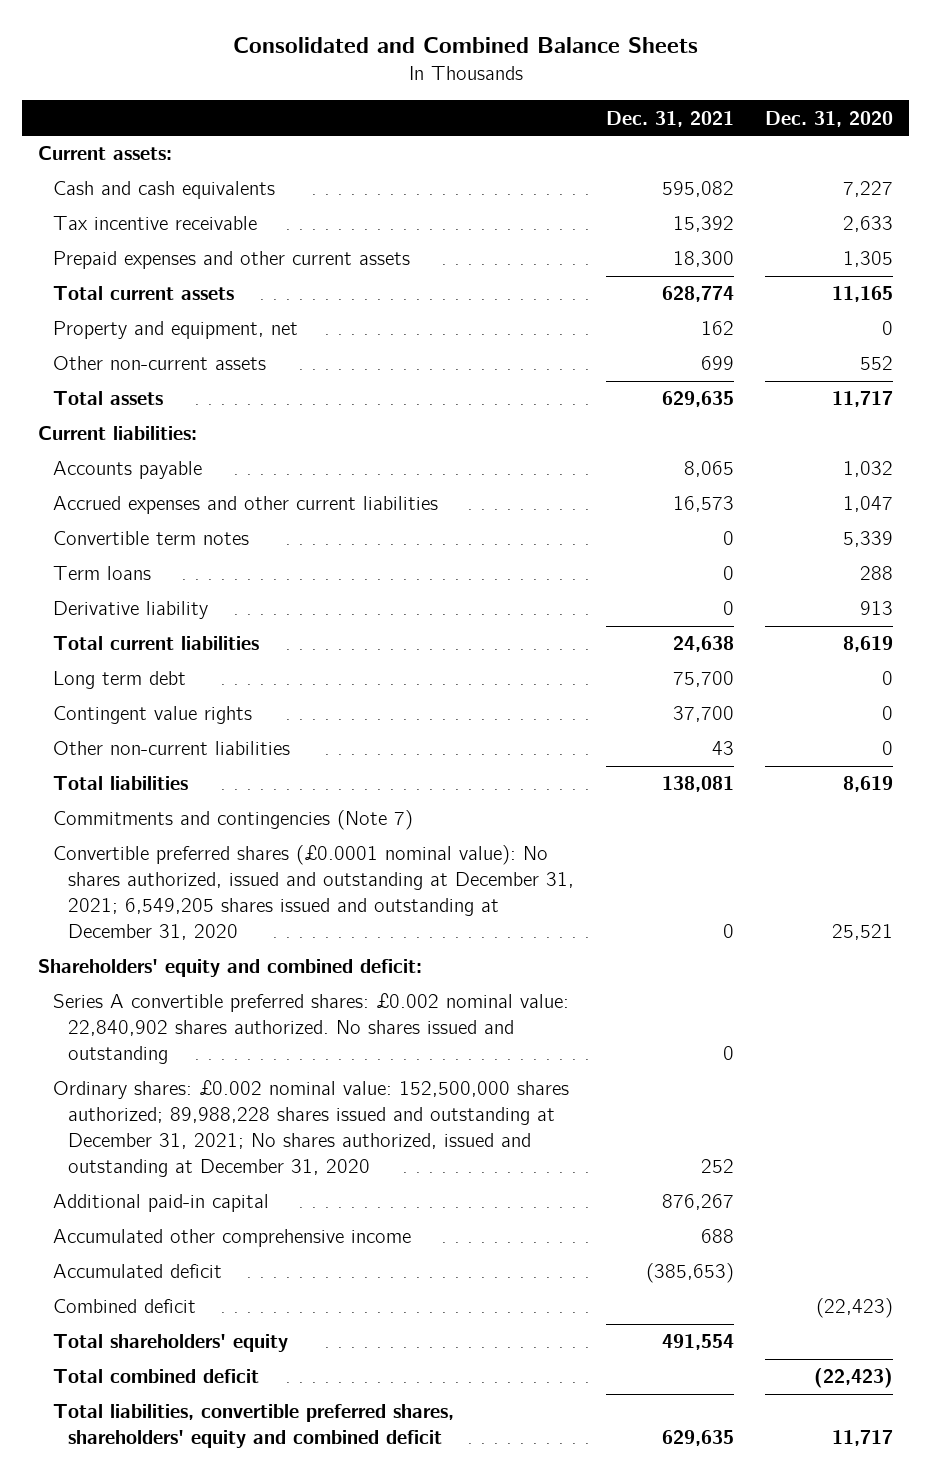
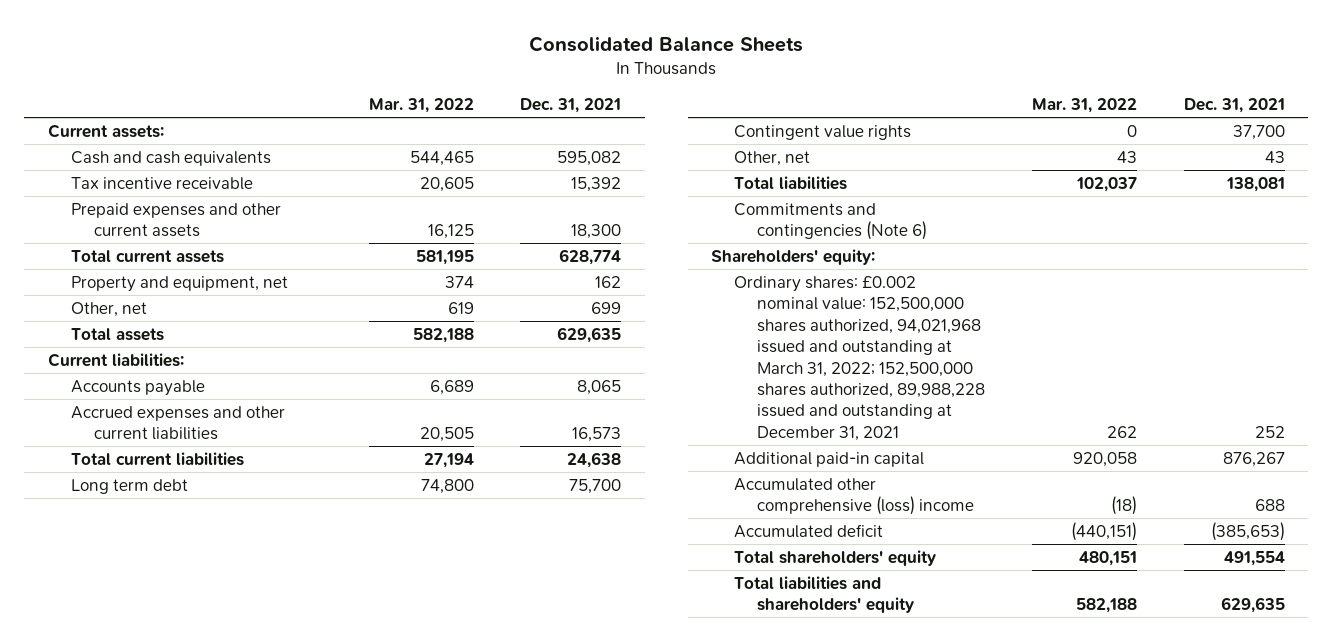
[232,37,698,54] Consolidated and Combined Balance Sheets -> [529,36,804,53] Consolidated Balance Sheets
[765,110,894,127] Dec. 31, 2020 -> none
none -> [368,98,474,114] Mar. 31, 2022
[52,356,266,371] Other non-current assets -> [70,301,147,317] Other, net
[52,531,249,546] Convertible term notes -> none
[52,566,151,581] Term loans -> none
[52,601,208,620] Derivative liability -> none
[52,741,290,756] Other non-current liabilities -> [734,150,811,166] Other, net
[52,845,574,941] Convertible preferred shares (£0.0001 nominal value): No shares authorized, issued and outstanding at December 31, 2021; 6,549,205 shares issued and outstanding at December 31, 2020 -> none
[52,993,569,1065] Series A convertible preferred shares: £0.002 nominal value: 22,840,902 shares authorized. No shares issued and outstanding -> none
[52,810,413,831] Commitments and contingencies (Note 7) -> [734,202,928,241] Commitments and contingencies (Note 6)
[38,959,423,978] Shareholders' equity and combined deficit: -> [710,248,875,265] Shareholders' equity:
[52,1080,569,1178] Ordinary shares: £0.002 nominal value: 152,500,000 shares authorized; 89,988,228 shares issued and outstanding at December 31, 2021; No shares authorized, issued and outstanding at December 31, 2020 -> [734,275,986,441] Ordinary shares: £0.002 nominal value: 152,500,000 shares authorized, 94,021,968 issued and outstanding at March 31, 2022; 152,500,000 shares authorized, 89,988,228 issued and outstanding at December 31, 2021
[52,1229,411,1248] Accumulated other comprehensive income -> [734,477,975,516] Accumulated other comprehensive (loss) income
[52,1299,196,1314] Combined deficit -> none
[52,1369,259,1384] Total combined deficit -> none
[52,1404,454,1449] Total liabilities, convertible preferred shares, shareholders' equity and combined deficit -> [734,575,915,614] Total liabilities and shareholders' equity

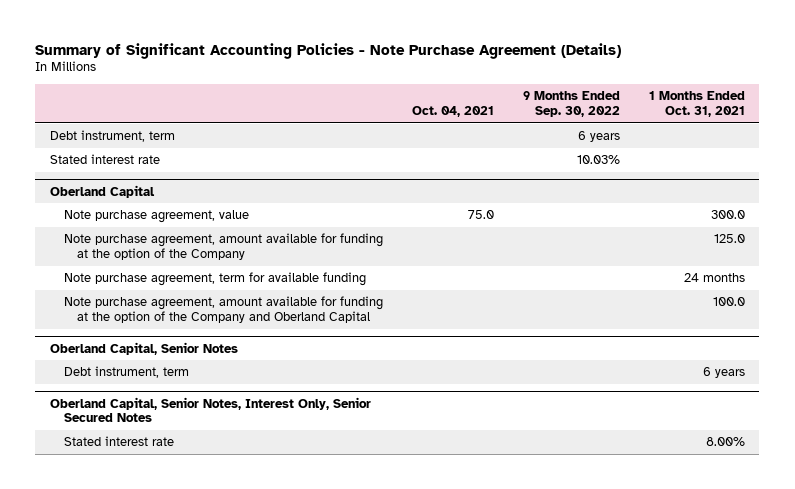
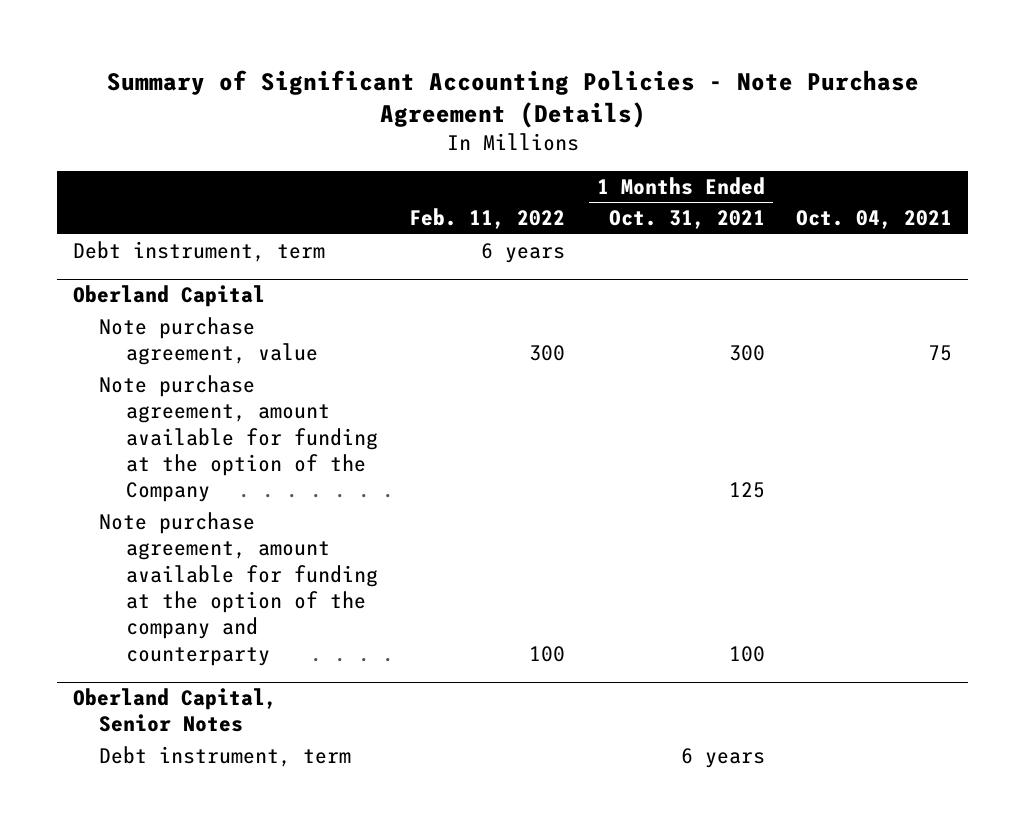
[522,90,620,117] 9 Months Ended Sep. 30, 2022 -> none
none -> [409,208,566,230] Feb. 11, 2022
[49,154,160,165] Stated interest rate -> none
[63,272,366,287] Note purchase agreement, term for available funding -> none
[467,210,494,220] 75.0 -> [928,345,953,362] 75
[710,210,745,220] 300.0 -> [728,345,765,362] 300
[713,234,745,244] 125.0 -> [728,482,765,499] 125
[63,296,383,323] Note purchase agreement, amount available for funding at the option of the Company and Oberland Capital -> [99,511,378,666] Note purchase agreement, amount available for funding at the option of the company and counterparty
[712,297,745,307] 100.0 -> [728,645,765,662] 100
[49,396,371,423] Oberland Capital, Senior Notes, Interest Only, Senior Secured Notes -> none
[63,436,174,447] Stated interest rate -> none

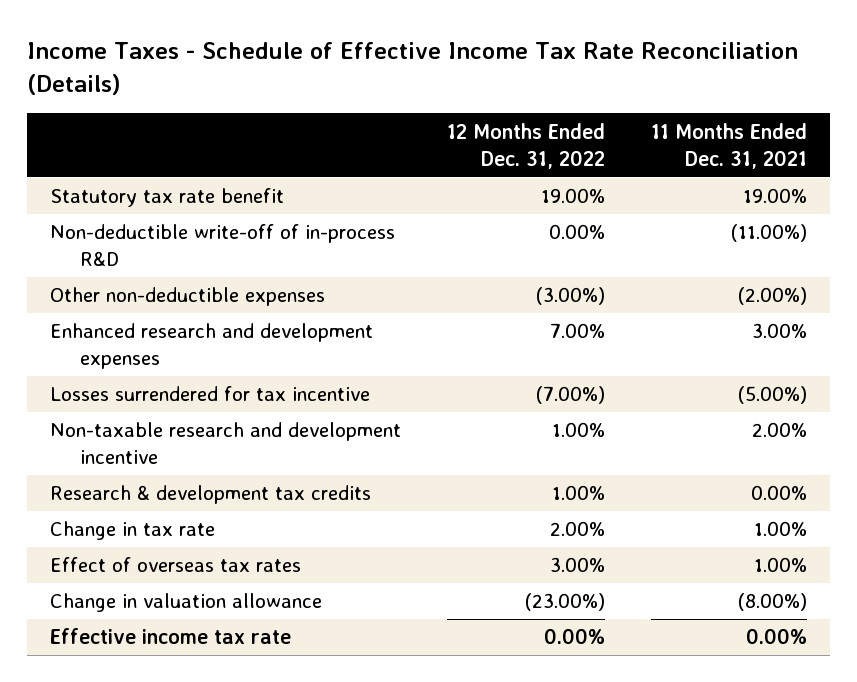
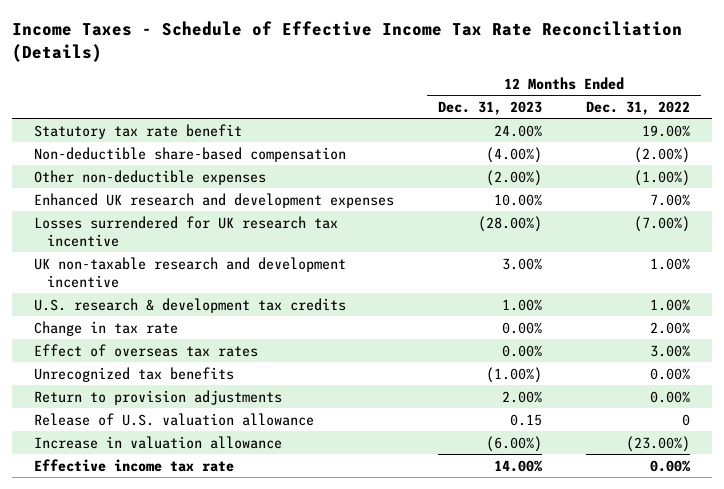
[650,122,807,169] 11 Months Ended Dec. 31, 2021 -> none
none -> [438,101,543,116] Dec. 31, 2023
[49,224,395,267] Non-deductible write-off of in-process R&D -> none
none -> [34,146,347,162] Non-deductible share-based compensation
[535,287,605,306] (3.00%) -> [634,169,691,186] (1.00%)
[49,323,373,370] Enhanced research and development expenses -> [34,192,395,208] Enhanced UK research and development expenses
[49,386,370,402] Losses surrendered for tax incentive -> [34,215,339,247] Losses surrendered for UK research tax incentive
[49,422,401,465] Non-taxable research and development incentive -> [34,256,347,288] UK non-taxable research and development incentive
[49,485,371,505] Research & development tax credits -> [34,297,347,313] U.S. research & development tax credits
none -> [34,366,235,382] Unrecognized tax benefits
none -> [34,389,283,405] Return to provision adjustments
none -> [34,412,315,426] Release of U.S. valuation allowance
[49,593,322,613] Change in valuation allowance -> [34,435,283,449] Increase in valuation allowance

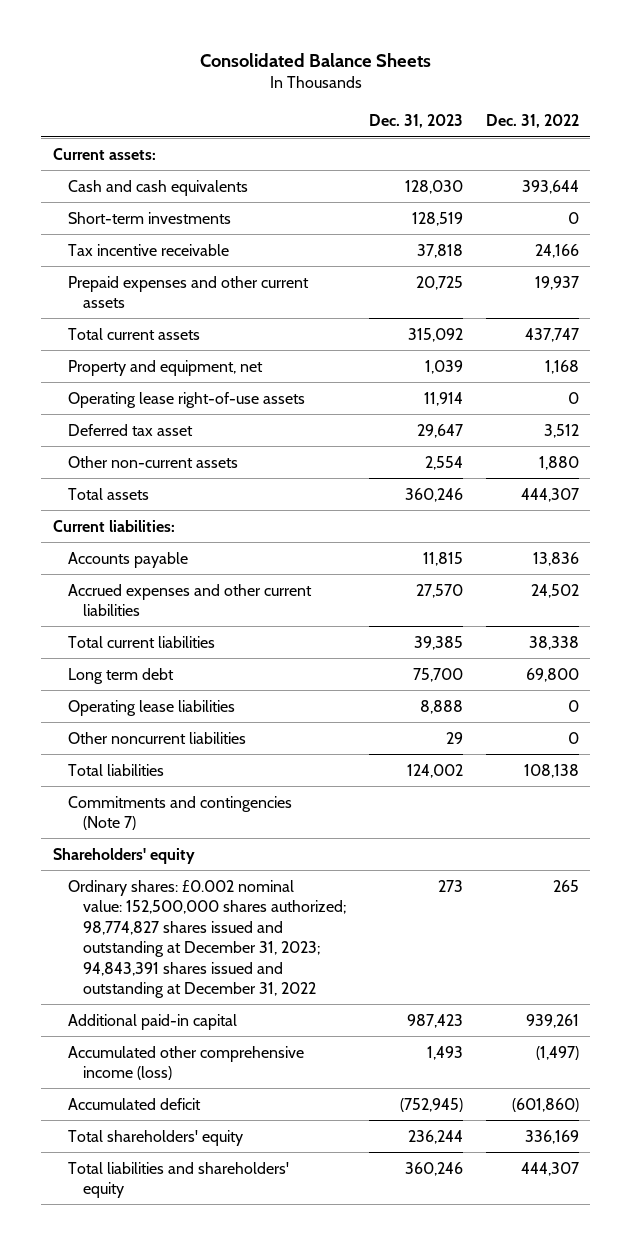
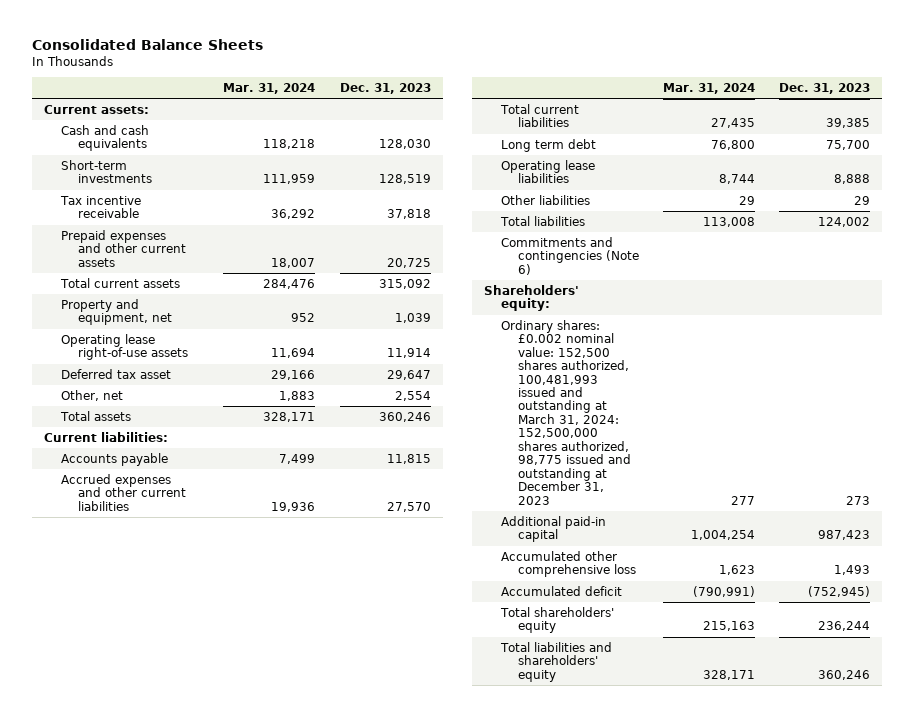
[485,114,579,129] Dec. 31, 2022 -> none
none -> [223,83,316,95] Mar. 31, 2024
[67,455,238,468] Other non-current assets -> [61,389,124,401] Other, net
[67,731,246,744] Other noncurrent liabilities -> [500,194,590,205] Other liabilities
[67,795,292,831] Commitments and contingencies (Note 7) -> [500,236,639,275] Commitments and contingencies (Note 6)
[52,847,195,864] Shareholders' equity -> [483,284,579,312] Shareholders' equity:
[67,879,347,999] Ordinary shares: £0.002 nominal value: 152,500,000 shares authorized; 98,774,827 shares issued and outstanding at December 31, 2023; 94,843,391 shares issued and outstanding at December 31, 2022 -> [500,319,631,505] Ordinary shares: £0.002 nominal value: 152,500 shares authorized, 100,481,993 issued and outstanding at March 31, 2024: 152,500,000 shares authorized, 98,775 issued and outstanding at December 31, 2023
[67,1045,304,1081] Accumulated other comprehensive income (loss) -> [500,550,636,578] Accumulated other comprehensive loss

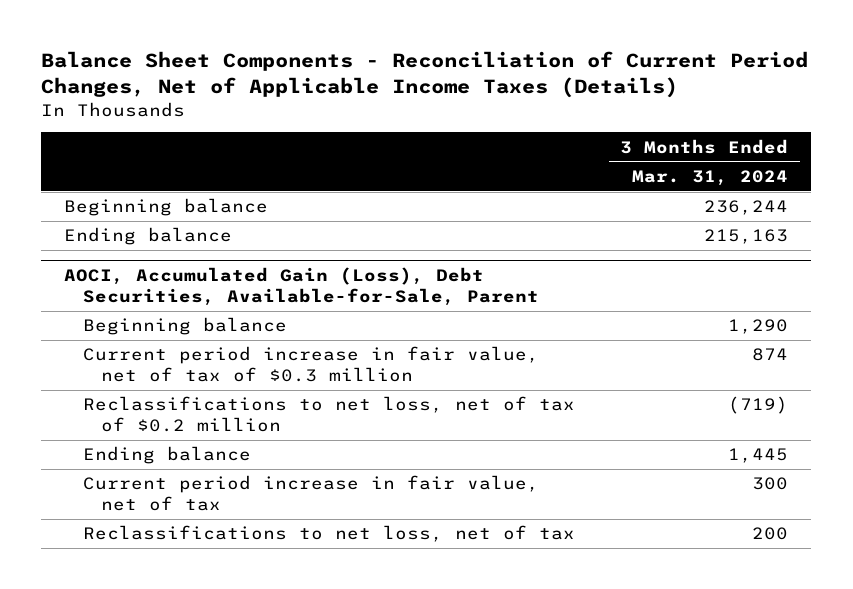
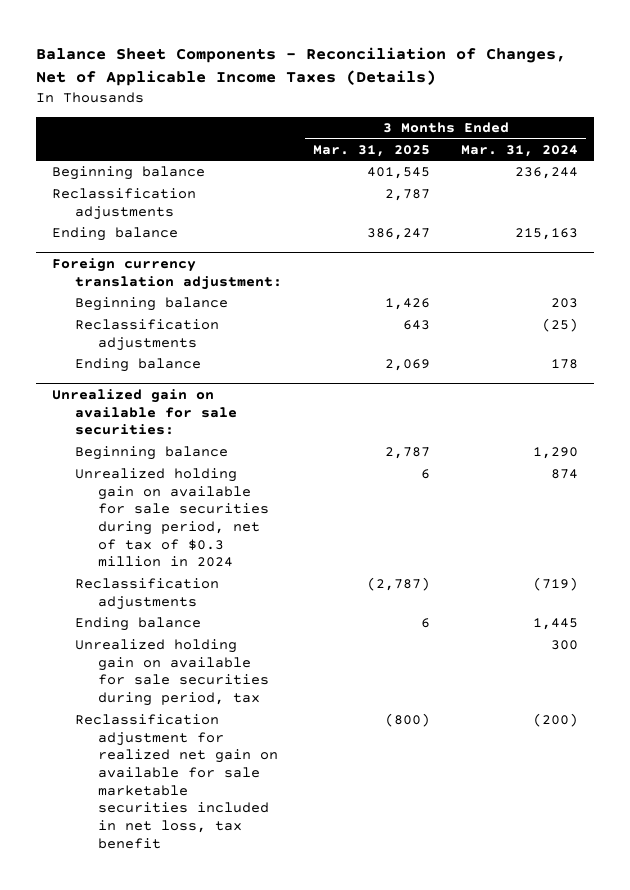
[41,51,809,99] Balance Sheet Components - Reconciliation of Current Period Changes, Net of Applicable Income Taxes (Details) -> [36,47,567,87] Balance Sheet Components - Reconciliation of Changes, Net of Applicable Income Taxes (Details)
none -> [313,144,431,157] Mar. 31, 2025
none -> [51,188,196,220] Reclassification adjustments
none -> [51,258,282,290] Foreign currency translation adjustment:
none -> [74,297,228,312] Beginning balance
none -> [74,319,219,351] Reclassification adjustments
none -> [74,358,201,373] Ending balance
[64,266,539,306] AOCI, Accumulated Gain (Loss), Debt Securities, Available-for-Sale, Parent -> [51,389,237,436] Unrealized gain on available for sale securities:
[82,346,539,383] Current period increase in fair value, net of tax of $0.3 million -> [74,468,269,568] Unrealized holding gain on available for sale securities during period, net of tax of $0.3 million in 2024
[82,396,575,433] Reclassifications to net loss, net of tax of $0.2 million -> [74,578,219,610] Reclassification adjustments
[82,475,539,512] Current period increase in fair value, net of tax -> [74,639,269,707] Unrealized holding gain on available for sale securities during period, tax
[82,525,575,543] Reclassifications to net loss, net of tax -> [74,714,278,849] Reclassification adjustment for realized net gain on available for sale marketable securities included in net loss, tax benefit
[752,527,789,541] 200 -> [533,713,579,728] (200)

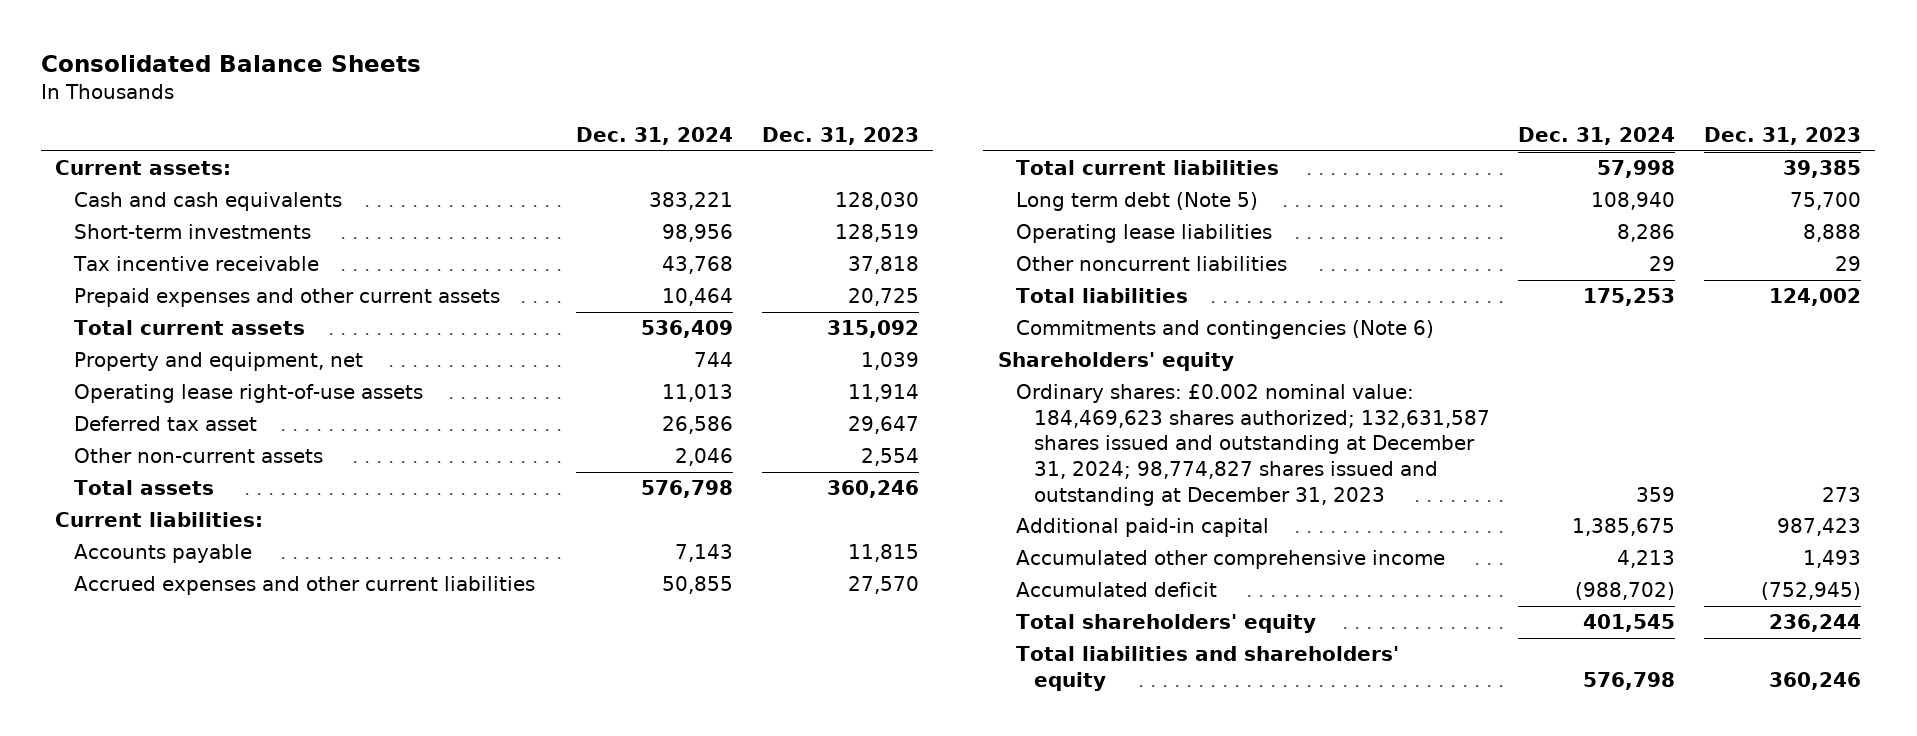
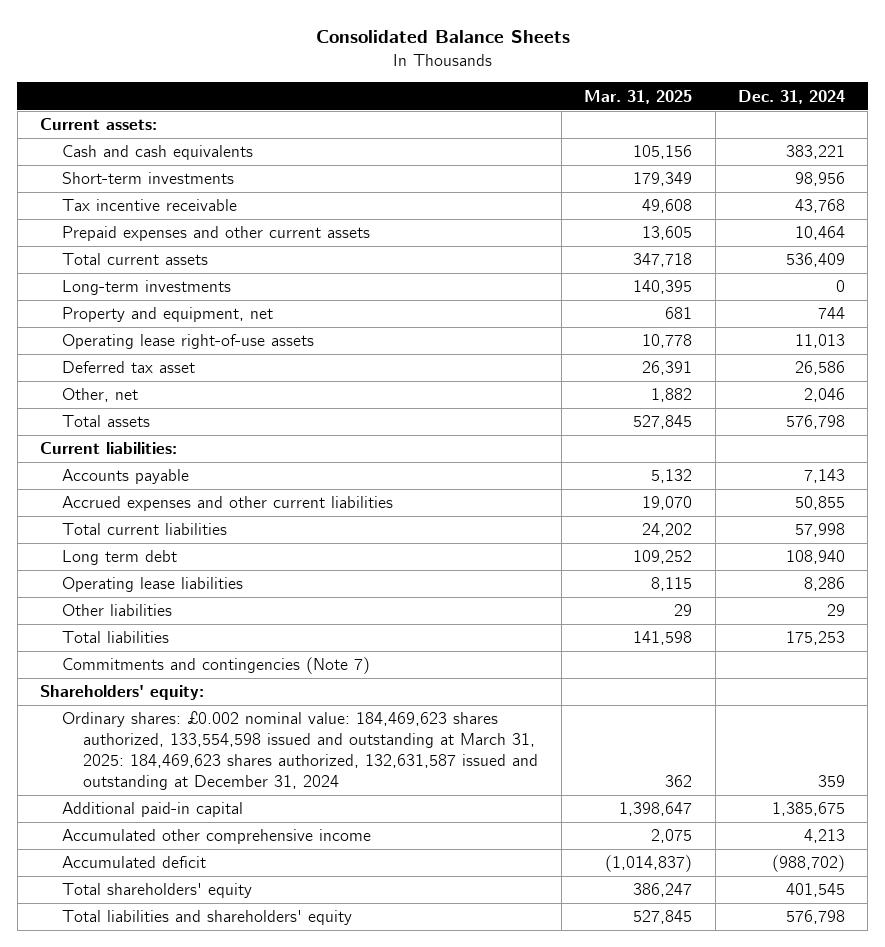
[762,127,920,146] Dec. 31, 2023 -> none
none -> [584,89,693,104] Mar. 31, 2025
none -> [61,280,231,296] Long-term investments
[73,448,323,464] Other non-current assets -> [61,388,138,403] Other, net
[1015,192,1258,212] Long term debt (Note 5) -> [61,550,177,566] Long term debt
[1015,256,1287,272] Other noncurrent liabilities -> [61,604,172,617] Other liabilities
[1015,320,1434,340] Commitments and contingencies (Note 6) -> [61,657,370,675] Commitments and contingencies (Note 7)
[997,352,1234,372] Shareholders' equity -> [40,685,205,701] Shareholders' equity:
[1015,384,1490,506] Ordinary shares: £0.002 nominal value: 184,469,623 shares authorized; 132,631,587 shares issued and outstanding at December 31, 2024; 98,774,827 shares issued and outstanding at December 31, 2023 -> [61,711,539,790] Ordinary shares: £0.002 nominal value: 184,469,623 shares authorized, 133,554,598 issued and outstanding at March 31, 2025: 184,469,623 shares authorized, 132,631,587 issued and outstanding at December 31, 2024

